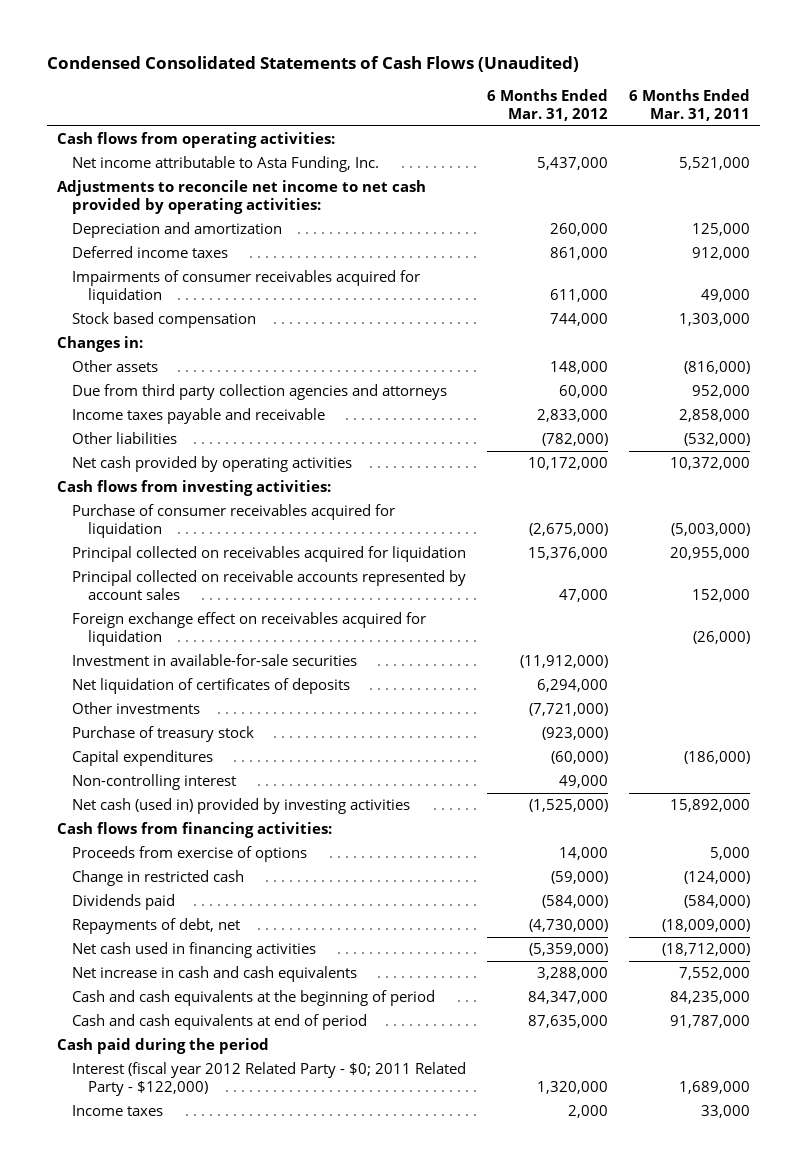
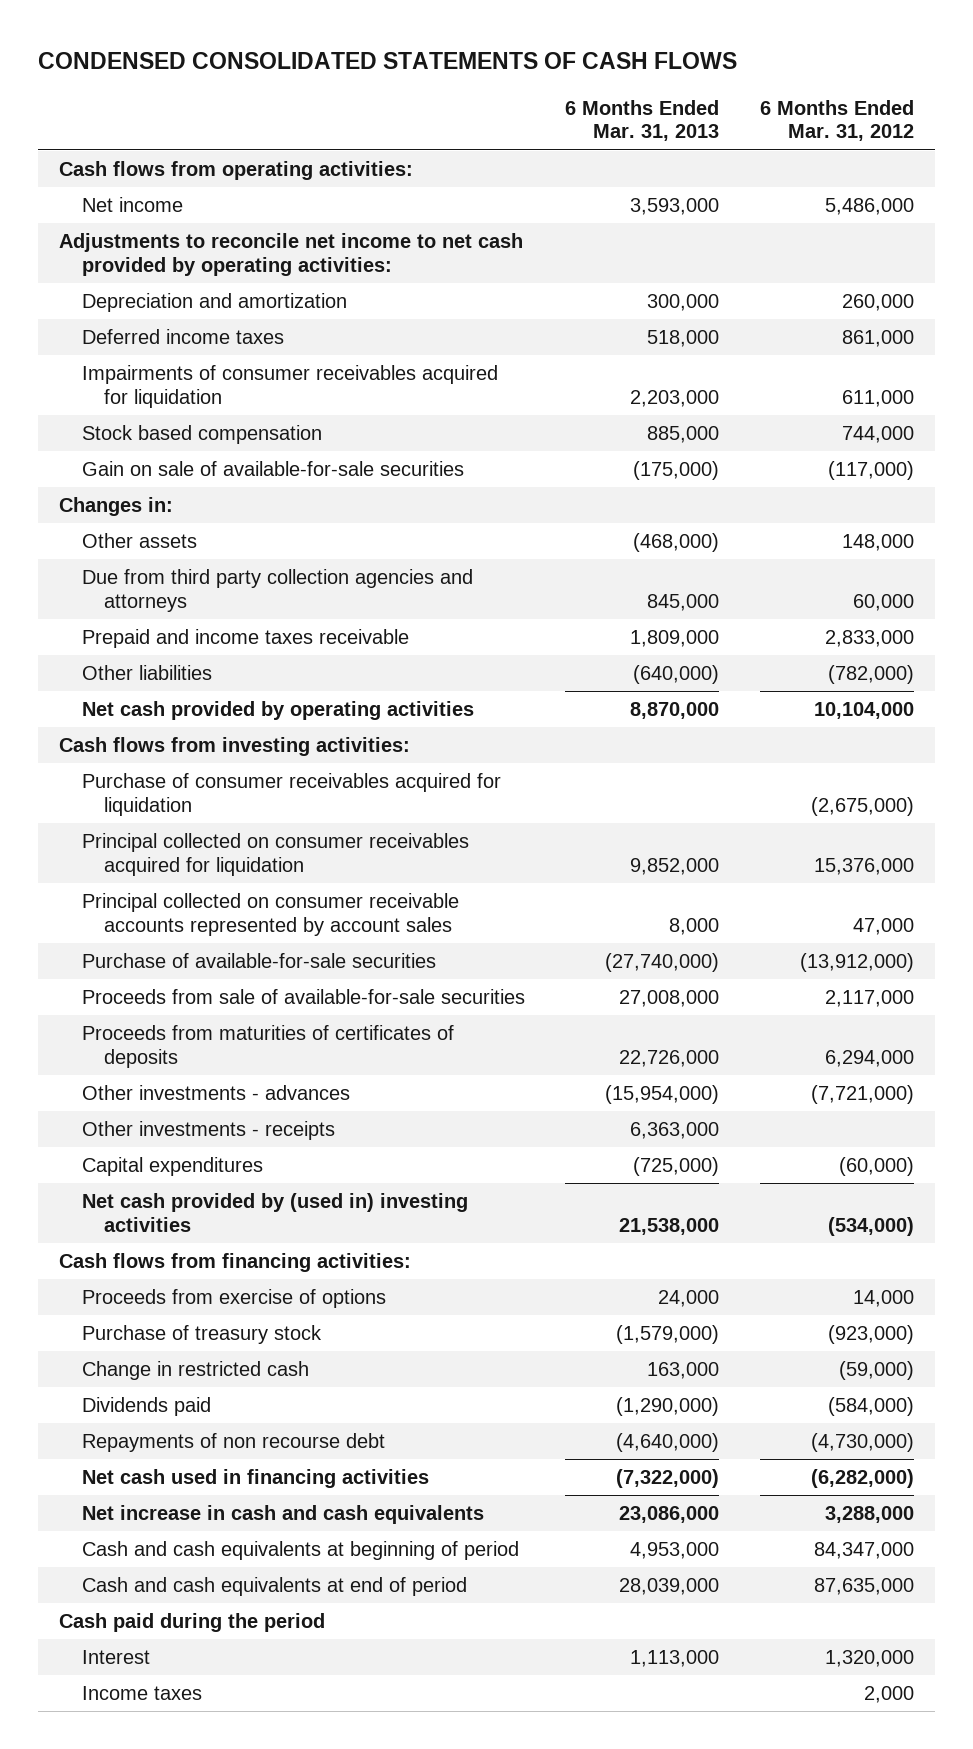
[46,56,579,73] Condensed Consolidated Statements of Cash Flows (Unaudited) -> [38,52,738,70] CONDENSED CONSOLIDATED STATEMENTS OF CASH FLOWS
[628,88,750,121] 6 Months Ended Mar. 31, 2011 -> none
none -> [565,99,720,142] 6 Months Ended Mar. 31, 2013
[72,156,380,173] Net income attributable to Asta Funding, Inc. -> none
none -> [81,197,183,213] Net income
none -> [81,461,464,477] Gain on sale of available-for-sale securities
[72,408,326,425] Income taxes payable and receivable -> [81,629,409,649] Prepaid and income taxes receivable
[528,457,609,471] 10,172,000 -> [814,702,915,720] 10,104,000
[72,612,427,647] Foreign exchange effect on receivables acquired for liquidation -> none
[72,546,467,563] Principal collected on receivables acquired for liquidation -> [81,833,469,876] Principal collected on consumer receivables acquired for liquidation
[72,570,467,601] Principal collected on receivable accounts represented by account sales -> [81,893,459,936] Principal collected on consumer receivable accounts represented by account sales
[72,654,358,667] Investment in available-for-sale securities -> [81,953,436,969] Purchase of available-for-sale securities
[520,655,609,669] (11,912,000) -> [800,953,915,973] (13,912,000)
none -> [81,989,525,1005] Proceeds from sale of available-for-sale securities
[72,678,351,695] Net liquidation of certificates of deposits -> [81,1025,454,1068] Proceeds from maturities of certificates of deposits
[72,702,201,715] Other investments -> [81,1085,350,1101] Other investments - advances
none -> [81,1121,335,1141] Other investments - receipts
[72,774,237,791] Non-controlling interest -> none
[72,798,411,815] Net cash (used in) provided by investing activities -> [81,1193,468,1232] Net cash provided by (used in) investing activities
[529,799,609,813] (1,525,000) -> [828,1216,915,1236] (534,000)
[72,726,255,743] Purchase of treasury stock -> [81,1325,322,1345] Purchase of treasury stock
[72,918,241,935] Repayments of debt, net -> [81,1433,385,1453] Repayments of non recourse debt
[529,943,609,957] (5,359,000) -> [811,1469,915,1489] (6,282,000)
[72,990,436,1007] Cash and cash equivalents at the beginning of period -> [81,1541,519,1561] Cash and cash equivalents at beginning of period
[72,1062,467,1097] Interest (fiscal year 2012 Related Party - $0; 2011 Related Party - $122,000) -> [81,1650,150,1665] Interest

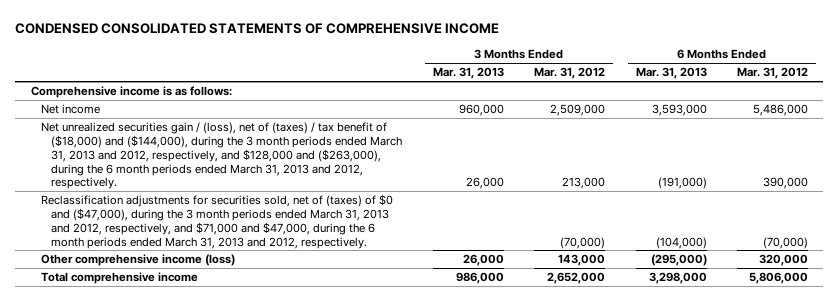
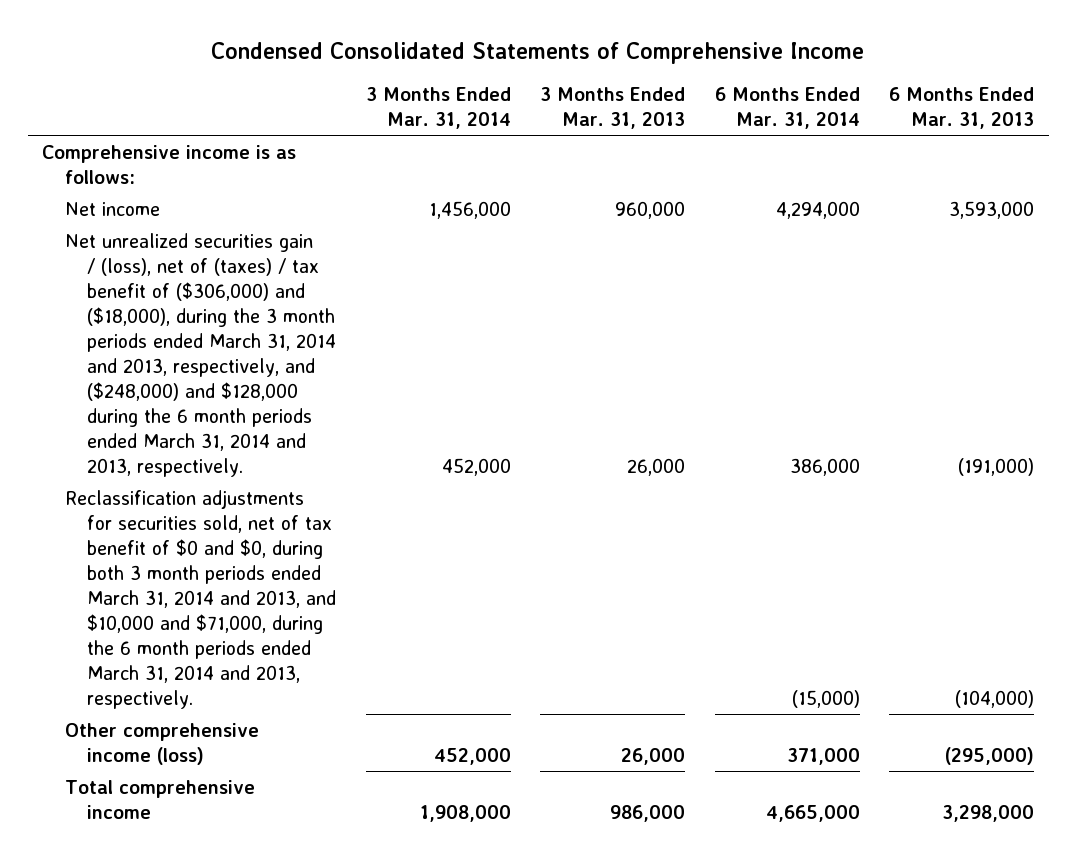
[15,23,500,35] CONDENSED CONSOLIDATED STATEMENTS OF COMPREHENSIVE INCOME -> [211,41,865,64] Condensed Consolidated Statements of Comprehensive Income
[534,67,606,80] Mar. 31, 2012 -> none
[737,67,809,80] Mar. 31, 2012 -> none
none -> [365,86,511,129] 3 Months Ended Mar. 31, 2014
none -> [714,86,860,129] 6 Months Ended Mar. 31, 2014
[40,122,402,190] Net unrealized securities gain / (loss), net of (taxes) / tax benefit of ($18,000) and ($144,000), during the 3 month periods ended March 31, 2013 and 2012, respectively, and $128,000 and ($263,000), during the 6 month periods ended March 31, 2013 and 2012, respectively. -> [64,232,337,477] Net unrealized securities gain / (loss), net of (taxes) / tax benefit of ($306,000) and ($18,000), during the 3 month periods ended March 31, 2014 and 2013, respectively, and ($248,000) and $128,000 during the 6 month periods ended March 31, 2014 and 2013, respectively.
[40,194,393,249] Reclassification adjustments for securities sold, net of (taxes) of $0 and ($47,000), during the 3 month periods ended March 31, 2013 and 2012, respectively, and $71,000 and $47,000, during the 6 month periods ended March 31, 2013 and 2012, respectively. -> [64,489,337,709] Reclassification adjustments for securities sold, net of tax benefit of $0 and $0, during both 3 month periods ended March 31, 2014 and 2013, and $10,000 and $71,000, during the 6 month periods ended March 31, 2014 and 2013, respectively.

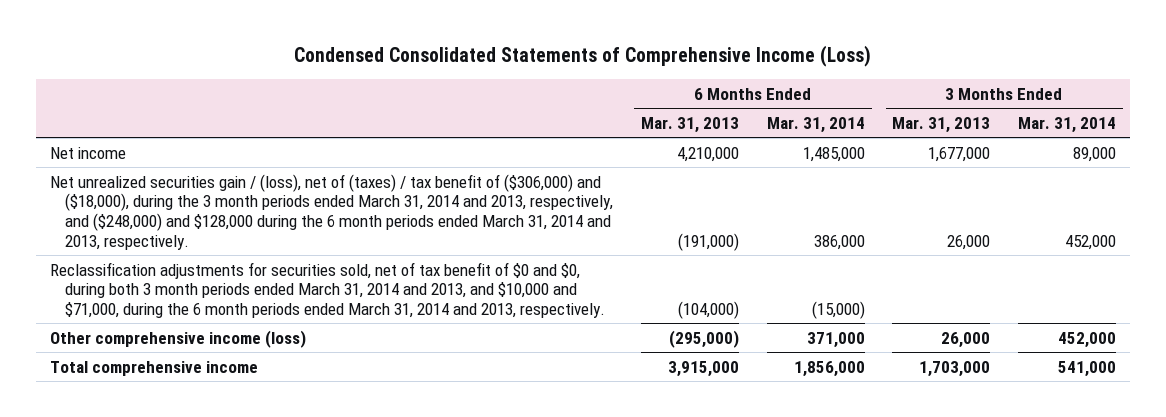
[211,41,865,64] Condensed Consolidated Statements of Comprehensive Income -> [294,45,872,68] Condensed Consolidated Statements of Comprehensive Income (Loss)
[42,144,297,184] Comprehensive income is as follows: -> none
[428,200,511,219] 1,456,000 -> [1073,146,1117,162] 89,000
[615,200,686,219] 960,000 -> [928,146,991,162] 1,677,000
[775,200,860,219] 4,294,000 -> [802,146,865,162] 1,485,000
[949,200,1035,219] 3,593,000 -> [676,146,739,162] 4,210,000
[419,804,511,822] 1,908,000 -> [1058,360,1117,377] 541,000
[610,804,686,822] 986,000 -> [919,360,991,377] 1,703,000
[765,804,860,822] 4,665,000 -> [793,360,865,377] 1,856,000
[942,804,1035,822] 3,298,000 -> [667,360,739,377] 3,915,000

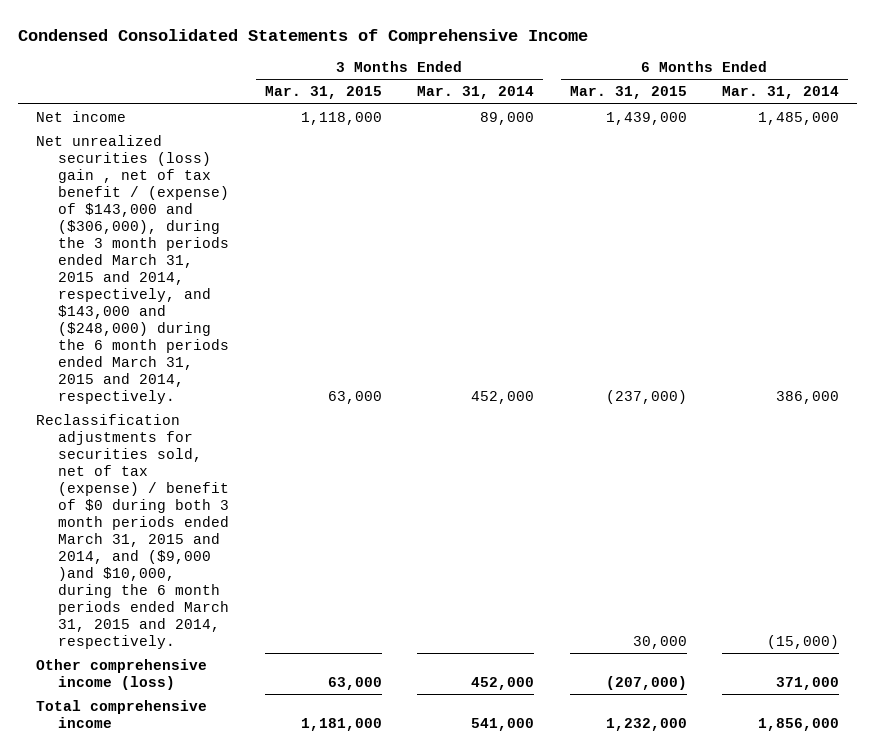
[294,45,872,68] Condensed Consolidated Statements of Comprehensive Income (Loss) -> [17,28,588,44] Condensed Consolidated Statements of Comprehensive Income
[640,116,739,133] Mar. 31, 2013 -> none
[892,116,991,133] Mar. 31, 2013 -> none
none -> [264,86,382,100] Mar. 31, 2015
none -> [569,86,687,100] Mar. 31, 2015
[49,173,613,250] Net unrealized securities gain / (loss), net of (taxes) / tax benefit of ($306,000) and ($18,000), during the 3 month periods ended March 31, 2014 and 2013, respectively, and ($248,000) and $128,000 during the 6 month periods ended March 31, 2014 and 2013, respectively. -> [35,134,230,404] Net unrealized securities (loss) gain , net of tax benefit / (expense) of $143,000 and ($306,000), during the 3 month periods ended March 31, 2015 and 2014, respectively, and $143,000 and ($248,000) during the 6 month periods ended March 31, 2015 and 2014, respectively.
[49,261,605,318] Reclassification adjustments for securities sold, net of tax benefit of $0 and $0, during both 3 month periods ended March 31, 2014 and 2013, and $10,000 and $71,000, during the 6 month periods ended March 31, 2014 and 2013, respectively. -> [35,413,230,649] Reclassification adjustments for securities sold, net of tax (expense) / benefit of $0 during both 3 month periods ended March 31, 2015 and 2014, and ($9,000 )and $10,000, during the 6 month periods ended March 31, 2015 and 2014, respectively.

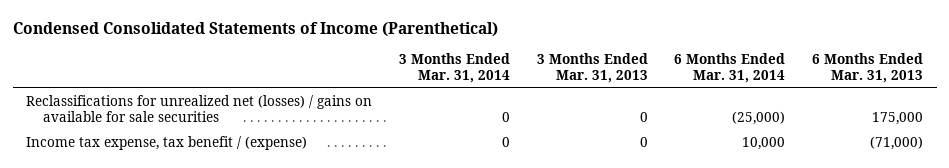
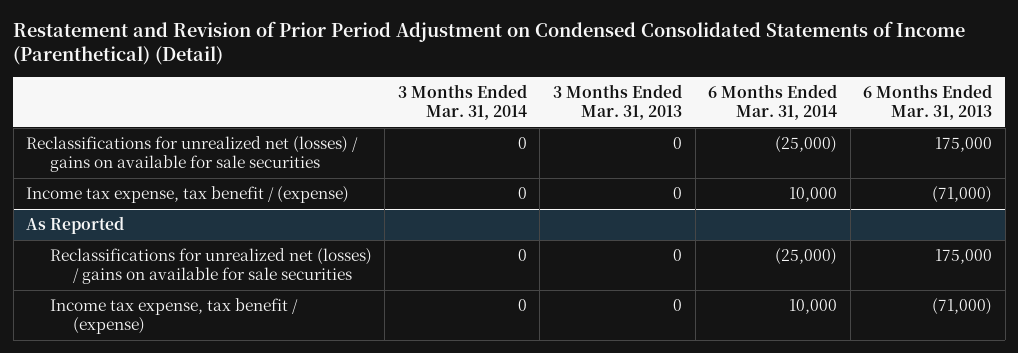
[12,21,498,37] Condensed Consolidated Statements of Income (Parenthetical) -> [13,21,966,66] Restatement and Revision of Prior Period Adjustment on Condensed Consolidated Statements of Income (Parenthetical) (Detail)
none -> [26,216,125,235] As Reported
none -> [49,248,372,285] Reclassifications for unrealized net (losses) / gains on available for sale securities
none -> [49,298,298,335] Income tax expense, tax benefit / (expense)

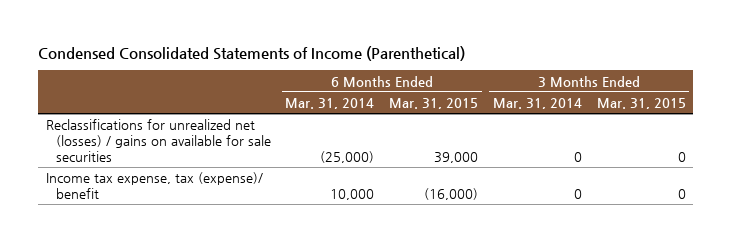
[13,21,966,66] Restatement and Revision of Prior Period Adjustment on Condensed Consolidated Statements of Income (Parenthetical) (Detail) -> [38,45,466,61] Condensed Consolidated Statements of Income (Parenthetical)
[552,84,682,121] 3 Months Ended Mar. 31, 2013 -> none
[863,84,993,121] 6 Months Ended Mar. 31, 2013 -> none
none -> [389,98,479,110] Mar. 31, 2015
none -> [596,98,686,110] Mar. 31, 2015
[26,216,125,235] As Reported -> none
[49,248,372,285] Reclassifications for unrealized net (losses) / gains on available for sale securities -> none
[49,298,298,335] Income tax expense, tax benefit / (expense) -> none
[26,186,350,204] Income tax expense, tax benefit / (expense) -> [45,172,263,199] Income tax expense, tax (expense)/ benefit

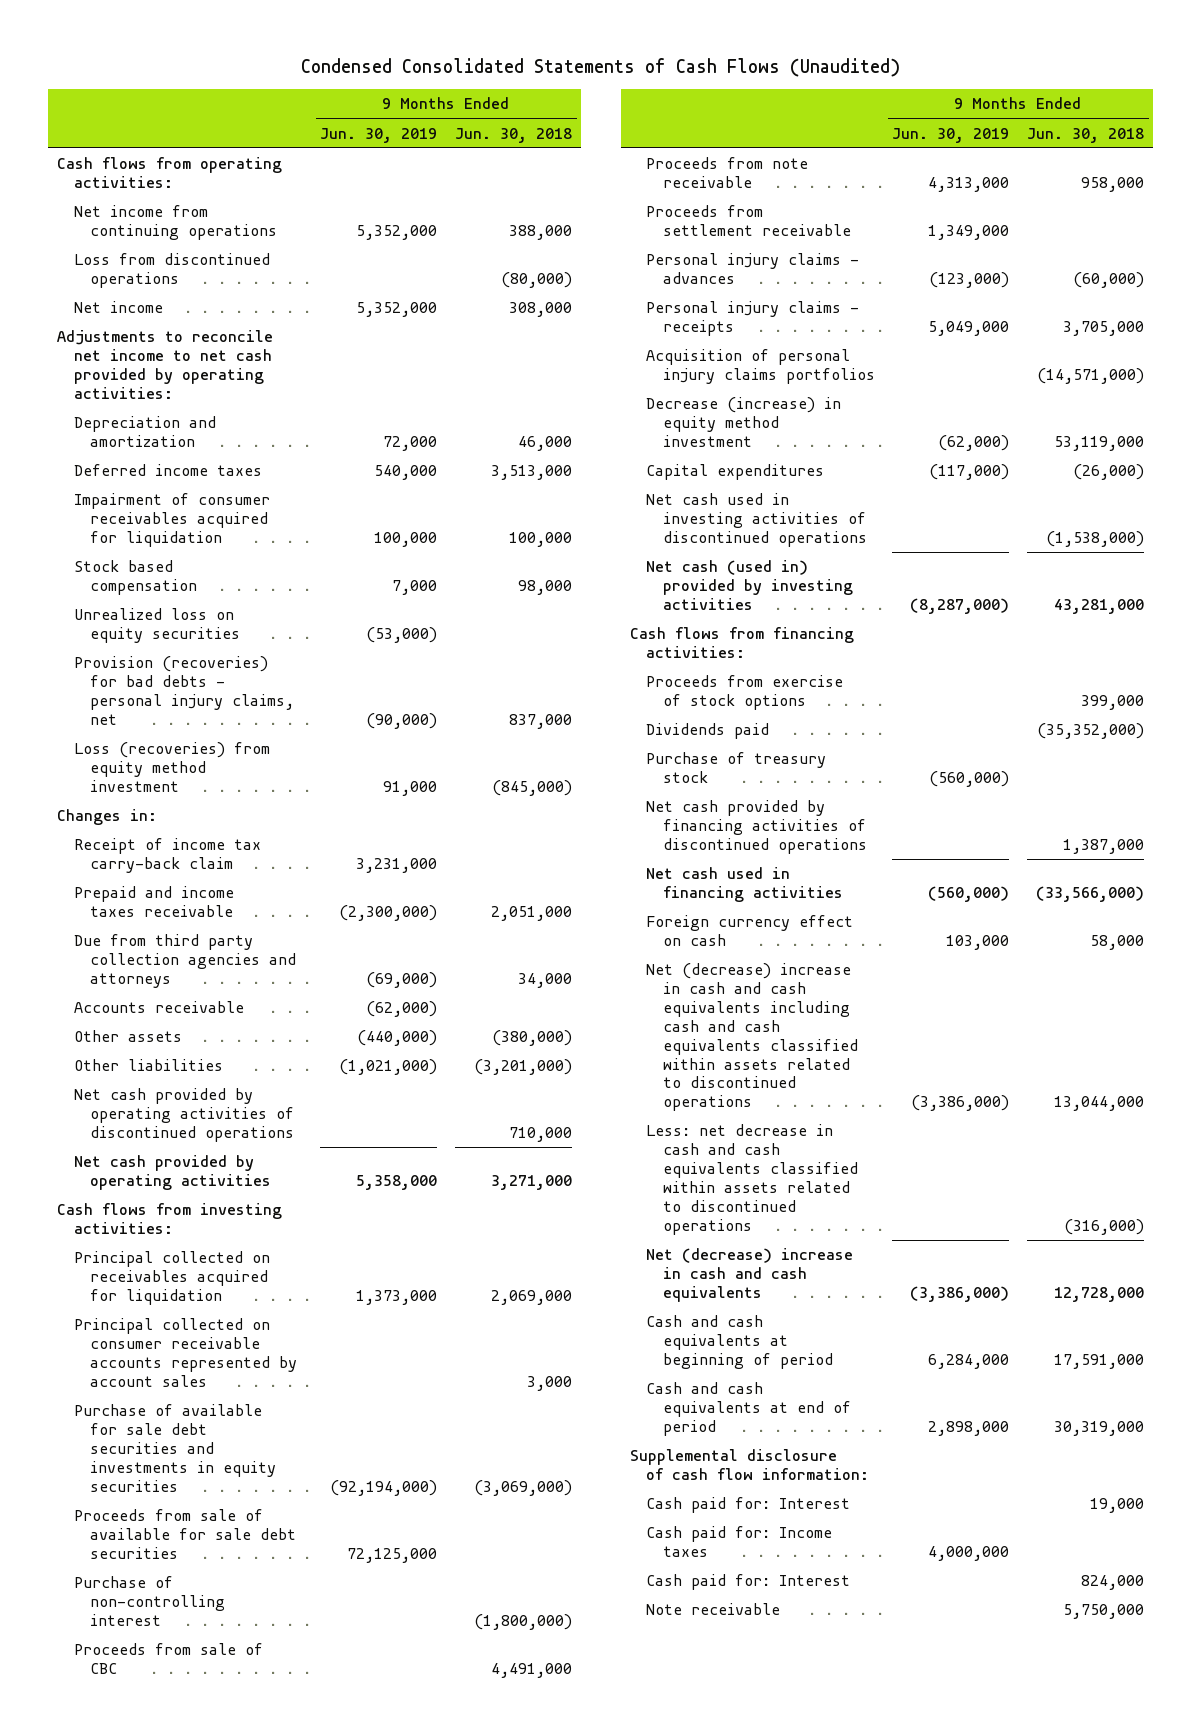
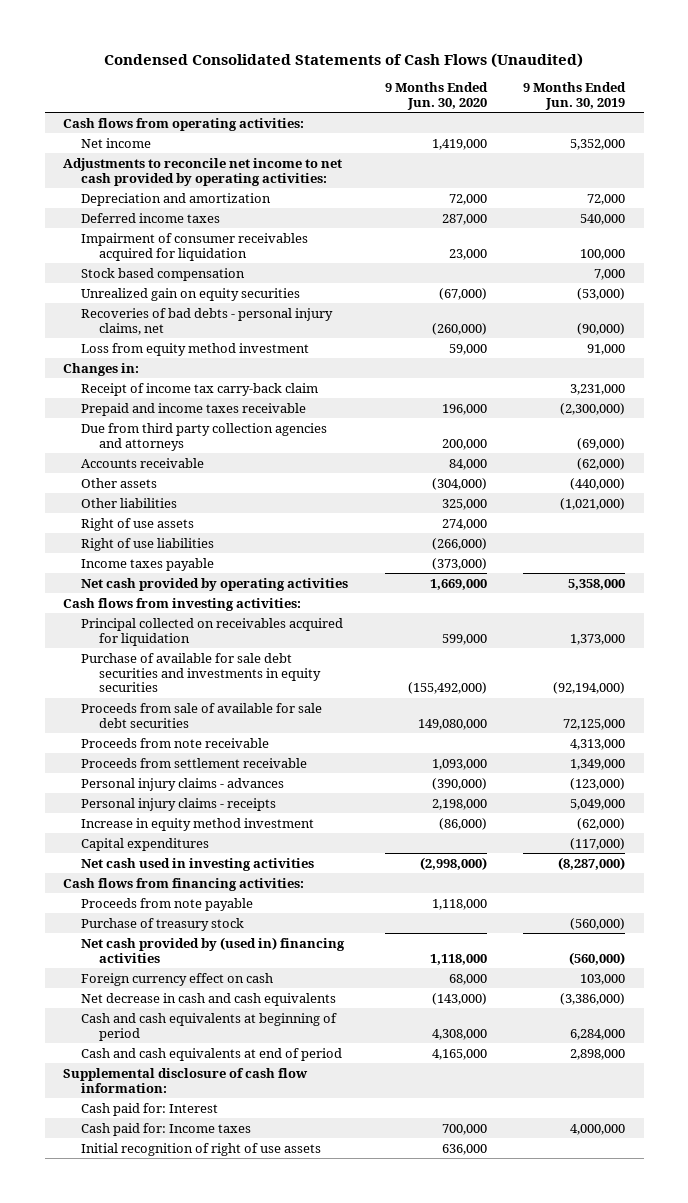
[455,127,573,143] Jun. 30, 2018 -> none
none -> [384,82,488,111] 9 Months Ended Jun. 30, 2020
[73,205,278,241] Net income from continuing operations -> none
[73,253,270,289] Loss from discontinued operations -> none
[73,608,241,644] Unrealized loss on equity securities -> [80,287,300,301] Unrealized gain on equity securities
[73,656,295,725] Provision (recoveries) for bad debts - personal injury claims, net -> [80,307,333,335] Recoveries of bad debts - personal injury claims, net
[73,742,270,792] Loss (recoveries) from equity method investment -> [80,342,309,356] Loss from equity method investment
[73,1088,295,1142] Net cash provided by operating activities of discontinued operations -> none
none -> [80,517,194,531] Right of use assets
none -> [80,537,214,551] Right of use liabilities
none -> [80,557,214,571] Income taxes payable
[73,1318,298,1387] Principal collected on consumer receivable accounts represented by account sales -> none
[73,1576,226,1626] Purchase of non-controlling interest -> none
[73,1643,263,1675] Proceeds from sale of CBC -> none
[646,349,875,385] Acquisition of personal injury claims portfolios -> none
[646,397,842,447] Decrease (increase) in equity method investment -> [80,817,314,831] Increase in equity method investment
[646,493,867,547] Net cash used in investing activities of discontinued operations -> none
[646,560,853,610] Net cash (used in) provided by investing activities -> [80,857,314,871] Net cash used in investing activities
[646,675,844,711] Proceeds from exercise of stock options -> none
[646,723,770,740] Dividends paid -> none
none -> [80,897,253,911] Proceeds from note payable
[646,800,867,854] Net cash provided by financing activities of discontinued operations -> none
[646,867,843,903] Net cash used in financing activities -> [80,936,345,963] Net cash provided by (used in) financing activities
[646,1124,858,1235] Less: net decrease in cash and cash equivalents classified within assets related to discontinued operations -> none
[646,1248,854,1302] Net (decrease) increase in cash and cash equivalents -> none
[646,963,858,1112] Net (decrease) increase in cash and cash equivalents including cash and cash equivalents classified within assets related to discontinued operations -> [80,992,336,1006] Net decrease in cash and cash equivalents
[646,1574,851,1591] Cash paid for: Interest -> none
[646,1603,781,1616] Note receivable -> none
none -> [80,1142,321,1156] Initial recognition of right of use assets

